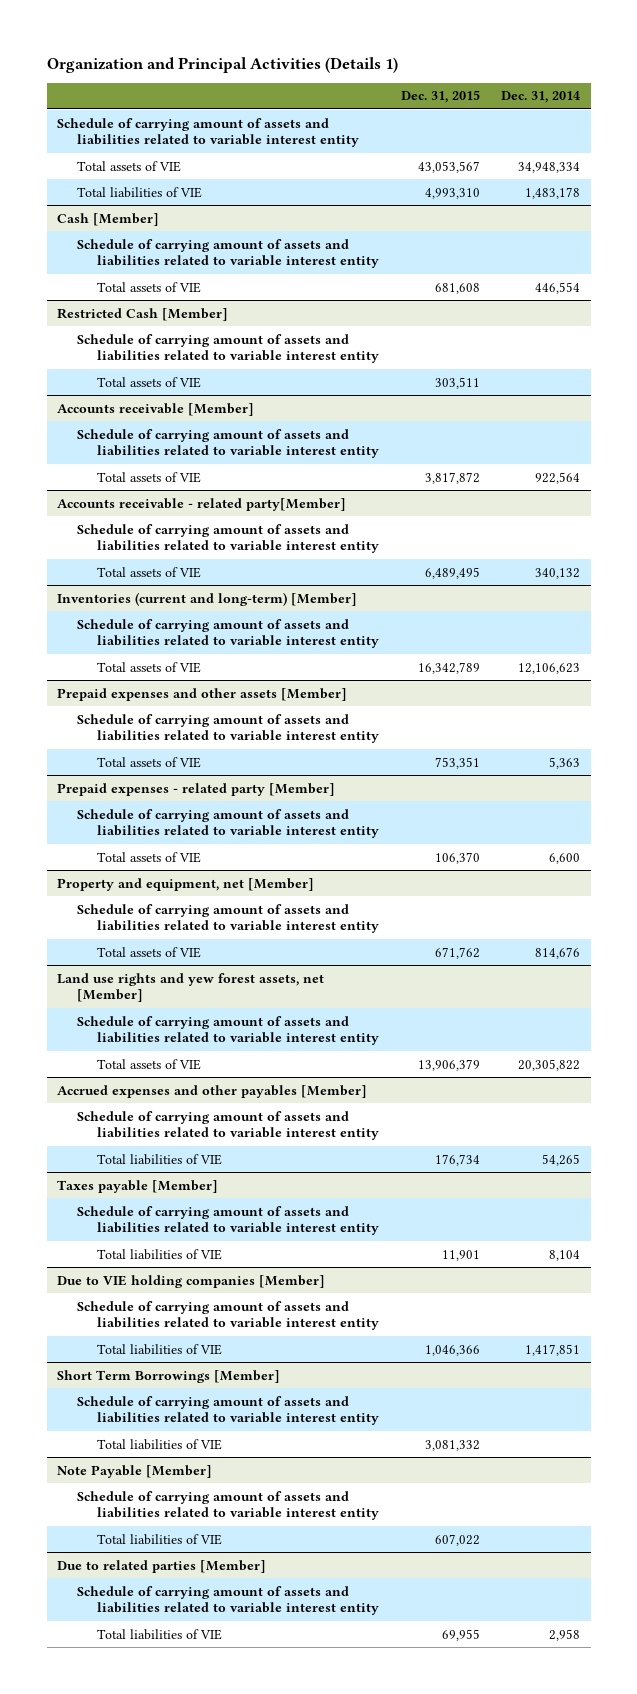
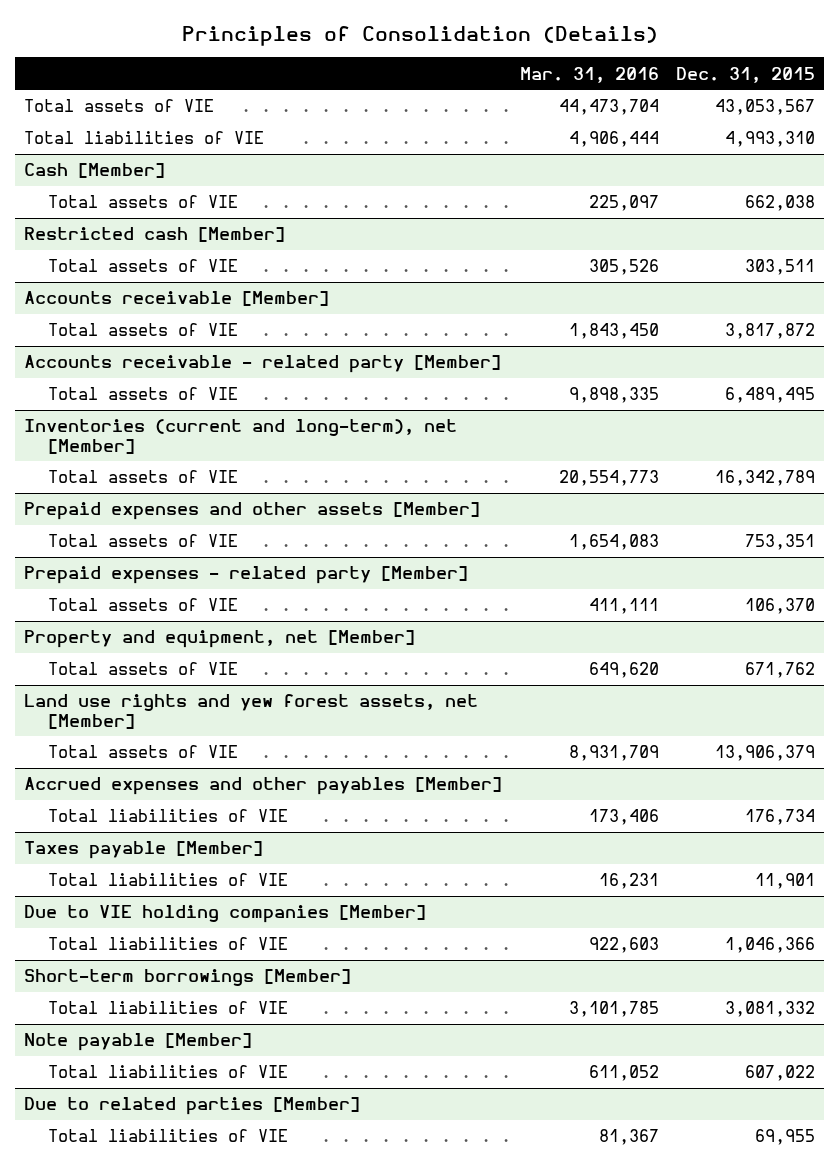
[46,56,398,73] Organization and Principal Activities (Details 1) -> [181,25,658,46] Principles of Consolidation (Details)
[500,91,580,104] Dec. 31, 2014 -> none
none -> [519,66,659,83] Mar. 31, 2016
[57,117,360,148] Schedule of carrying amount of assets and liabilities related to variable interest entity -> none
[77,238,380,269] Schedule of carrying amount of assets and liabilities related to variable interest entity -> none
[77,333,380,364] Schedule of carrying amount of assets and liabilities related to variable interest entity -> none
[434,282,480,294] 681,608 -> [745,195,816,212] 662,038
[57,307,229,321] Restricted Cash [Member] -> [23,227,285,243] Restricted cash [Member]
[77,428,380,459] Schedule of carrying amount of assets and liabilities related to variable interest entity -> none
[77,523,380,554] Schedule of carrying amount of assets and liabilities related to variable interest entity -> none
[57,497,347,511] Accounts receivable - related party[Member] -> [23,355,501,374] Accounts receivable - related party [Member]
[77,618,380,649] Schedule of carrying amount of assets and liabilities related to variable interest entity -> none
[57,591,358,606] Inventories (current and long-term) [Member] -> [23,419,457,454] Inventories (current and long-term), net [Member]
[77,713,380,744] Schedule of carrying amount of assets and liabilities related to variable interest entity -> none
[77,808,380,839] Schedule of carrying amount of assets and liabilities related to variable interest entity -> none
[77,903,380,934] Schedule of carrying amount of assets and liabilities related to variable interest entity -> none
[77,1015,380,1046] Schedule of carrying amount of assets and liabilities related to variable interest entity -> none
[77,1110,380,1141] Schedule of carrying amount of assets and liabilities related to variable interest entity -> none
[77,1205,380,1236] Schedule of carrying amount of assets and liabilities related to variable interest entity -> none
[77,1300,380,1331] Schedule of carrying amount of assets and liabilities related to variable interest entity -> none
[77,1395,380,1426] Schedule of carrying amount of assets and liabilities related to variable interest entity -> none
[57,1369,281,1383] Short Term Borrowings [Member] -> [23,969,351,987] Short-term borrowings [Member]
[77,1490,380,1521] Schedule of carrying amount of assets and liabilities related to variable interest entity -> none
[57,1464,213,1478] Note Payable [Member] -> [23,1033,252,1052] Note payable [Member]
[77,1585,380,1616] Schedule of carrying amount of assets and liabilities related to variable interest entity -> none

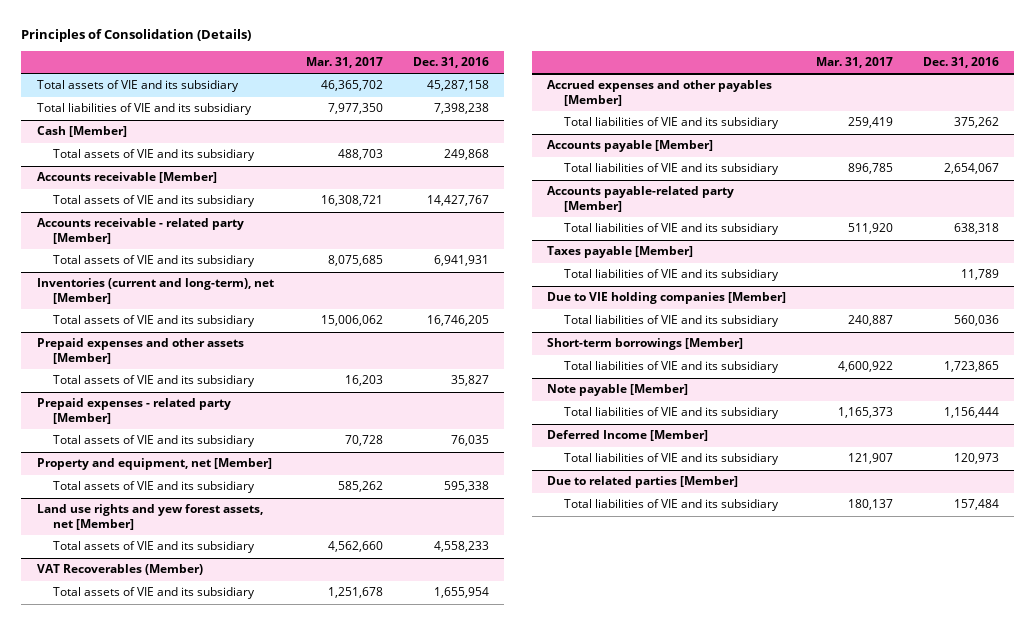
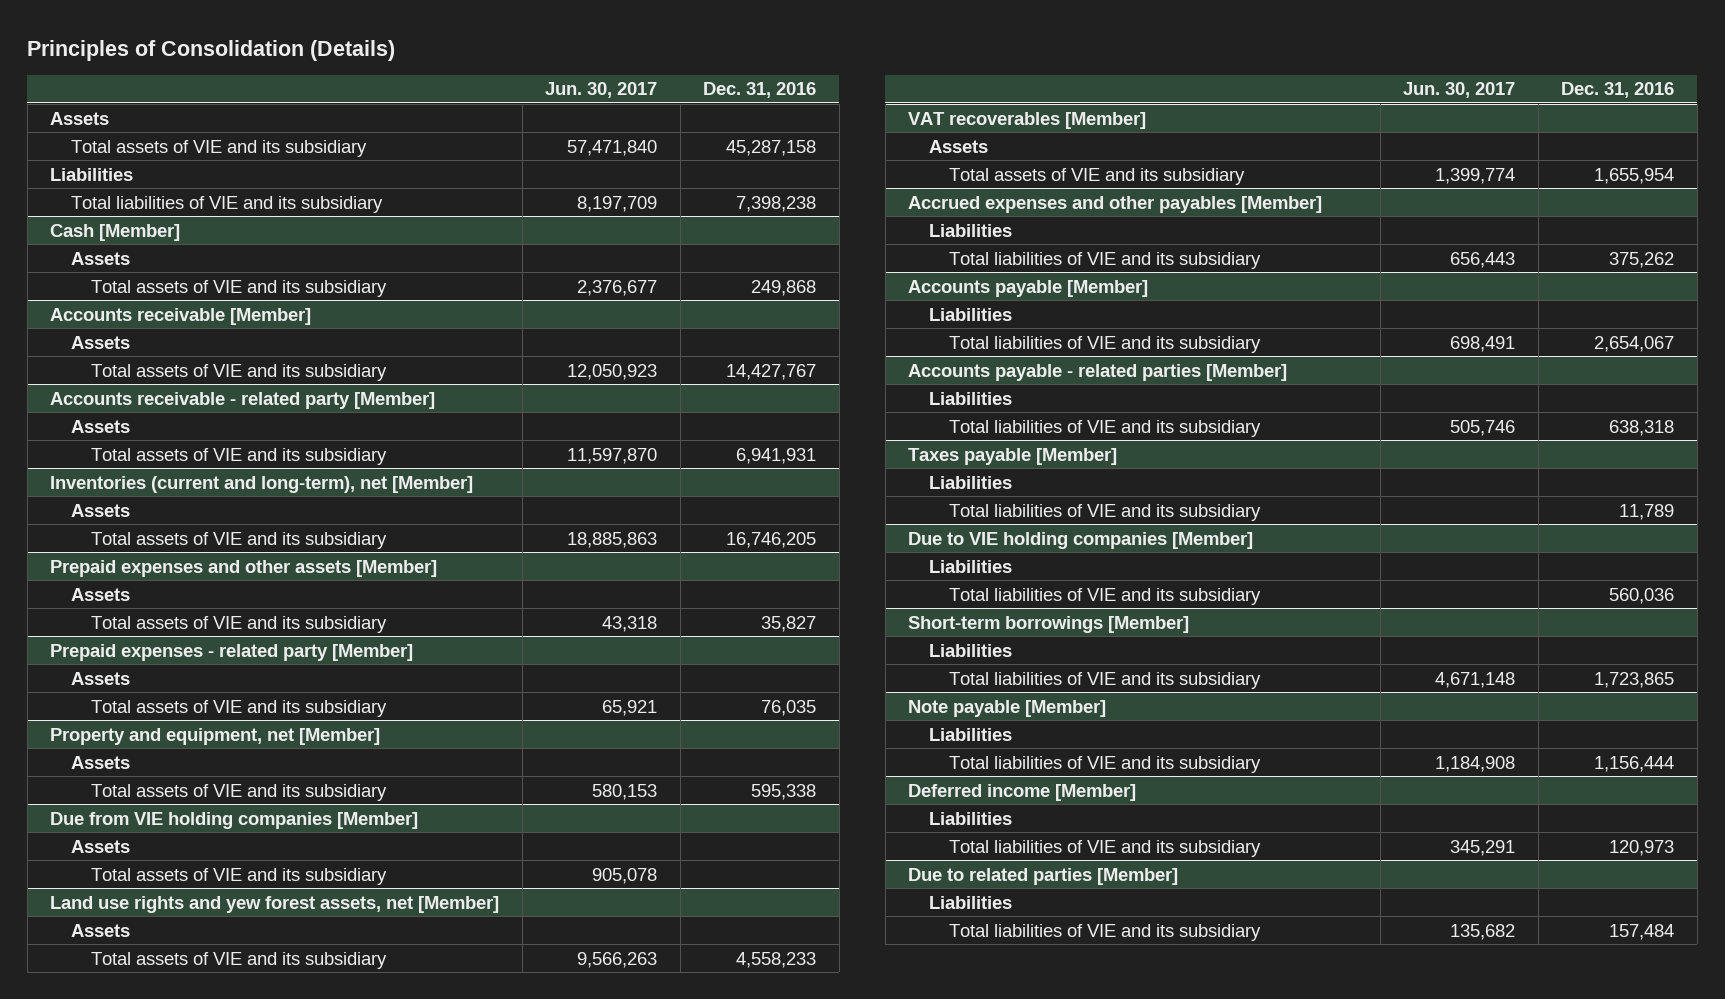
[305,57,383,69] Mar. 31, 2017 -> none
none -> [545,82,658,99] Jun. 30, 2017
none -> [50,111,110,125] Assets
none -> [50,167,134,181] Liabilities
none -> [70,251,130,265] Assets
none -> [70,335,130,349] Assets
none -> [70,419,130,433] Assets
none -> [70,503,130,517] Assets
none -> [70,587,130,601] Assets
none -> [70,671,130,685] Assets
none -> [70,755,130,769] Assets
none -> [50,811,419,829] Due from VIE holding companies [Member]
none -> [70,839,130,853] Assets
none -> [91,867,388,885] Total assets of VIE and its subsidiary
none -> [70,923,130,937] Assets
[36,564,203,576] VAT Recoverables (Member) -> [908,111,1147,129] VAT recoverables [Member]
none -> [928,139,988,153] Assets
none -> [928,223,1012,237] Liabilities
none -> [928,307,1012,321] Liabilities
[547,186,735,213] Accounts payable-related party [Member] -> [908,363,1288,381] Accounts payable - related parties [Member]
none -> [928,391,1012,405] Liabilities
none -> [928,475,1012,489] Liabilities
none -> [928,559,1012,573] Liabilities
none -> [928,643,1012,657] Liabilities
none -> [928,727,1012,741] Liabilities
[547,430,709,442] Deferred Income [Member] -> [908,783,1137,801] Deferred income [Member]
none -> [928,811,1012,825] Liabilities
none -> [928,895,1012,909] Liabilities

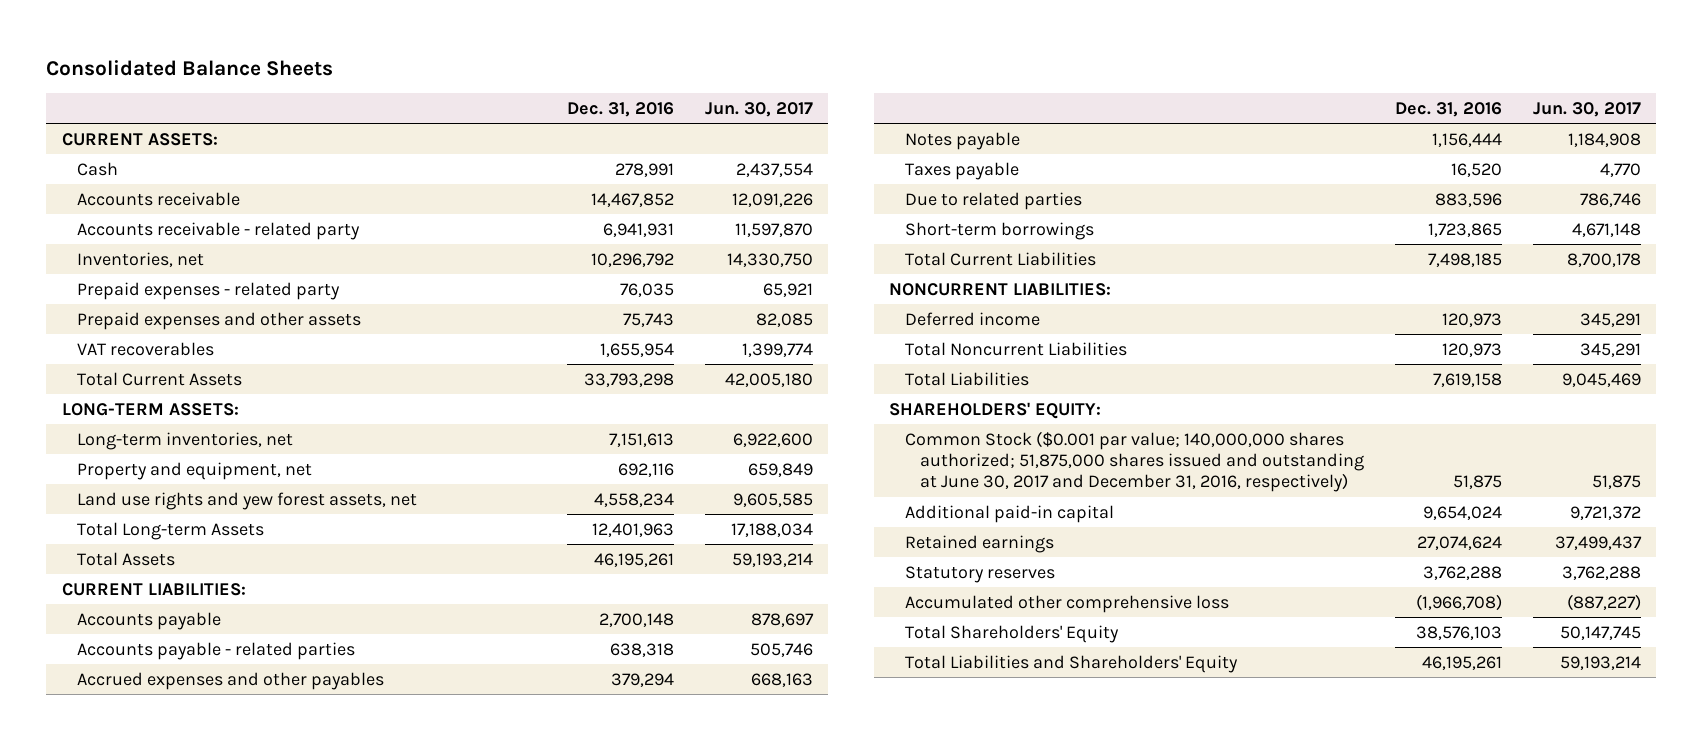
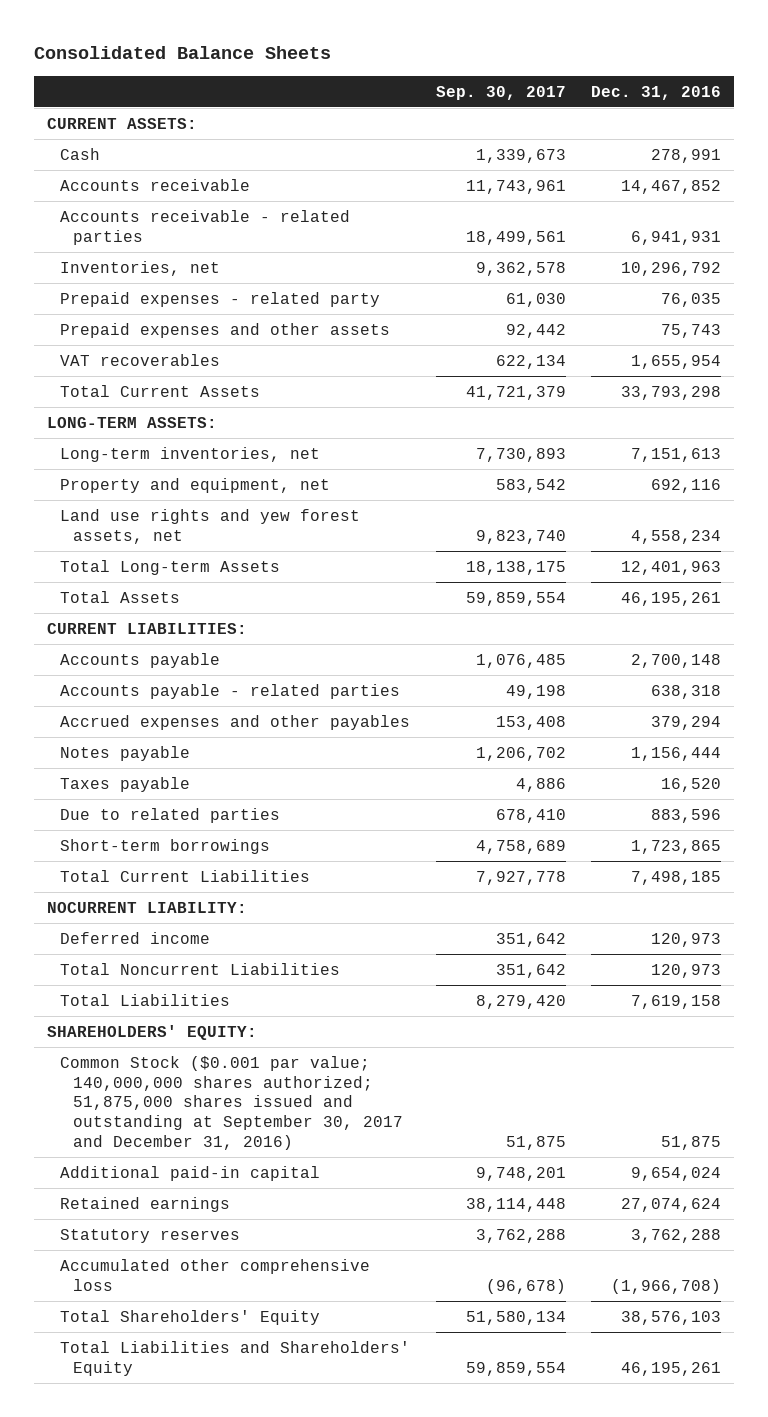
[704,101,813,117] Jun. 30, 2017 -> none
none -> [435,85,566,100] Sep. 30, 2017
[76,221,360,240] Accounts receivable - related party -> [60,210,351,245] Accounts receivable - related parties
[889,282,1112,296] NONCURRENT LIABILITIES: -> [46,902,247,914] NOCURRENT LIABILITY:
[904,430,1364,493] Common Stock ($0.001 par value; 140,000,000 shares authorized; 51,875,000 shares issued and outstanding at June 30, 2017 and December 31, 2016, respectively) -> [60,1056,404,1150] Common Stock ($0.001 par value; 140,000,000 shares authorized; 51,875,000 shares issued and outstanding at September 30, 2017 and December 31, 2016)

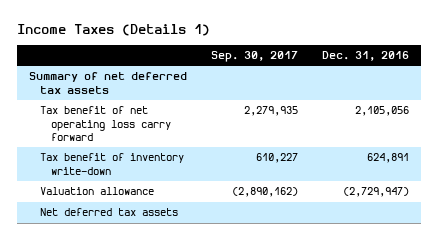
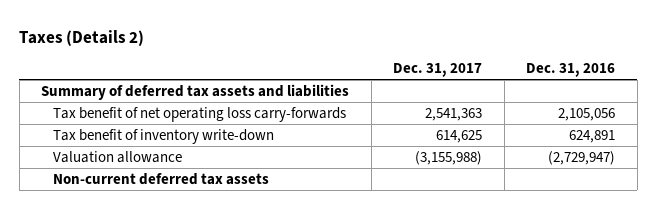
[17,24,211,37] Income Taxes (Details 1) -> [19,29,145,46] Taxes (Details 2)
[211,51,299,63] Sep. 30, 2017 -> none
none -> [393,63,483,78] Dec. 31, 2017
[29,72,188,94] Summary of net deferred tax assets -> [41,83,350,100] Summary of deferred tax assets and liabilities
[40,106,172,141] Tax benefit of net operating loss carry forward -> [52,106,346,122] Tax benefit of net operating loss carry-forwards
[40,208,179,217] Net deferred tax assets -> [52,172,269,185] Non-current deferred tax assets

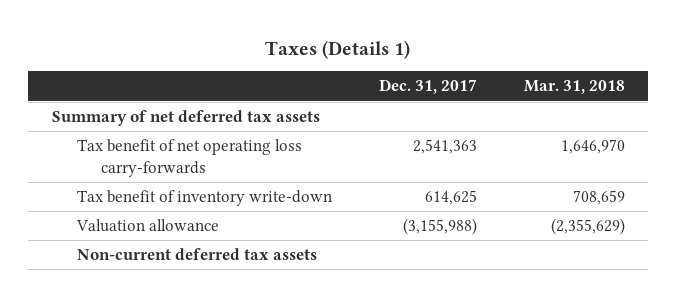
[19,29,145,46] Taxes (Details 2) -> [265,39,411,59] Taxes (Details 1)
[526,63,616,78] Dec. 31, 2016 -> none
none -> [523,80,625,95] Mar. 31, 2018
[41,83,350,100] Summary of deferred tax assets and liabilities -> [51,110,320,127] Summary of net deferred tax assets

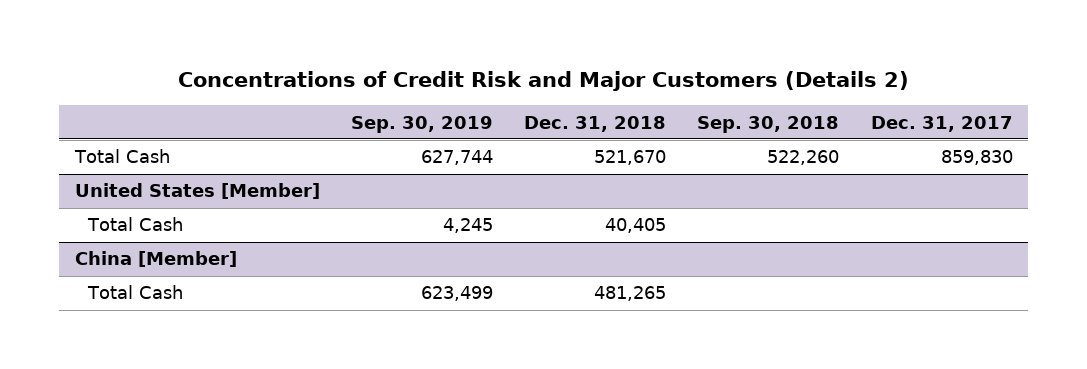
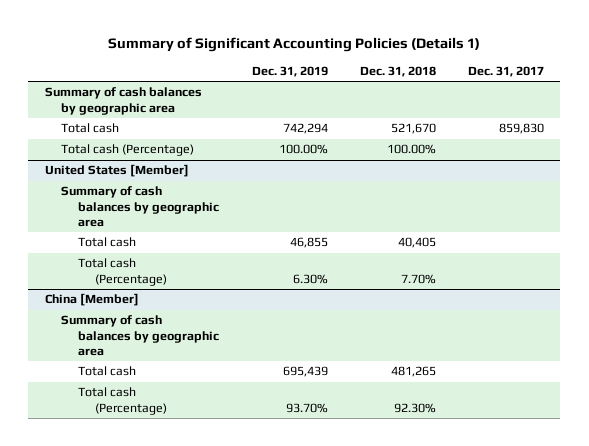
[177,71,909,92] Concentrations of Credit Risk and Major Customers (Details 2) -> [108,36,481,52] Summary of Significant Accounting Policies (Details 1)
[350,115,493,133] Sep. 30, 2019 -> none
[697,115,840,133] Sep. 30, 2018 -> none
none -> [251,65,328,77] Dec. 31, 2019
none -> [44,87,202,115] Summary of cash balances by geographic area
[73,149,170,164] Total Cash -> [61,123,120,134] Total cash
none -> [61,144,195,157] Total cash (Percentage)
none -> [61,186,220,227] Summary of cash balances by geographic area
[86,217,183,232] Total Cash -> [78,237,137,248] Total cash
none -> [78,258,167,286] Total cash (Percentage)
none -> [61,315,220,356] Summary of cash balances by geographic area
[86,285,183,300] Total Cash -> [78,366,137,377] Total cash
none -> [78,387,167,415] Total cash (Percentage)

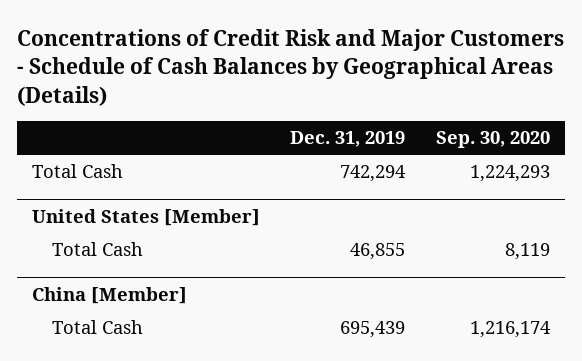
[108,36,481,52] Summary of Significant Accounting Policies (Details 1) -> [17,28,565,106] Concentrations of Credit Risk and Major Customers - Schedule of Cash Balances by Geographical Areas (Details)
[359,65,436,77] Dec. 31, 2018 -> none
[468,65,545,77] Dec. 31, 2017 -> none
none -> [435,131,550,149] Sep. 30, 2020
[44,87,202,115] Summary of cash balances by geographic area -> none
[61,144,195,157] Total cash (Percentage) -> none
[61,123,120,134] Total cash -> [32,164,124,179] Total Cash
[61,186,220,227] Summary of cash balances by geographic area -> none
[78,258,167,286] Total cash (Percentage) -> none
[78,237,137,248] Total cash -> [52,242,144,257] Total Cash
[61,315,220,356] Summary of cash balances by geographic area -> none
[78,387,167,415] Total cash (Percentage) -> none
[78,366,137,377] Total cash -> [52,320,144,335] Total Cash

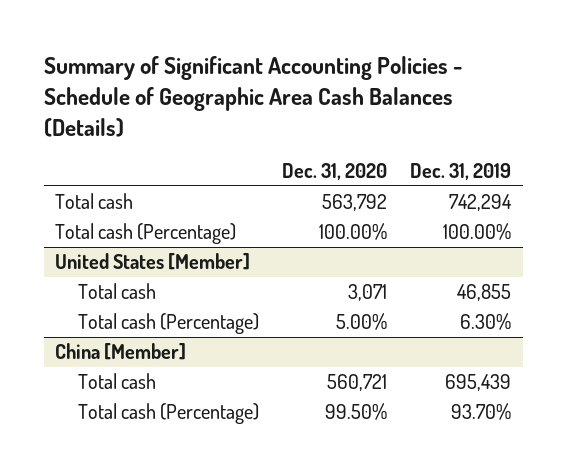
[17,28,565,106] Concentrations of Credit Risk and Major Customers - Schedule of Cash Balances by Geographical Areas (Details) -> [43,56,463,137] Summary of Significant Accounting Policies - Schedule of Geographic Area Cash Balances (Details)
[435,131,550,149] Sep. 30, 2020 -> none
none -> [282,162,388,180] Dec. 31, 2020
[32,164,124,179] Total Cash -> [55,193,134,210] Total cash
none -> [55,223,237,245] Total cash (Percentage)
[52,242,144,257] Total Cash -> [77,283,156,300] Total cash
none -> [77,313,259,335] Total cash (Percentage)
[52,320,144,335] Total Cash -> [77,373,156,390] Total cash
none -> [77,403,259,425] Total cash (Percentage)

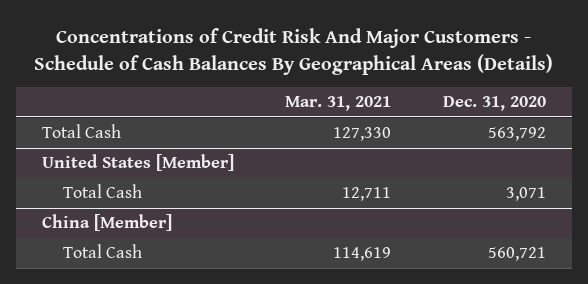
[43,56,463,137] Summary of Significant Accounting Policies - Schedule of Geographic Area Cash Balances (Details) -> [33,27,553,75] Concentrations of Credit Risk And Major Customers - Schedule of Cash Balances By Geographical Areas (Details)
[410,162,512,180] Dec. 31, 2019 -> none
none -> [285,96,392,112] Mar. 31, 2021
[55,223,237,245] Total cash (Percentage) -> none
[55,193,134,210] Total cash -> [41,124,121,139] Total Cash
[77,313,259,335] Total cash (Percentage) -> none
[77,283,156,300] Total cash -> [62,184,142,199] Total Cash
[77,403,259,425] Total cash (Percentage) -> none
[77,373,156,390] Total cash -> [62,244,142,259] Total Cash

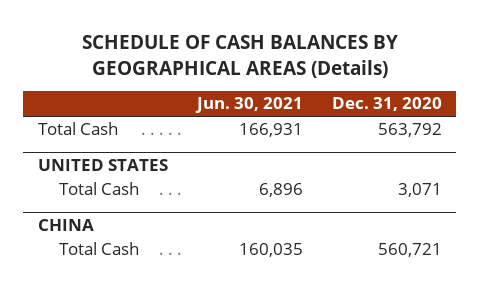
[33,27,553,75] Concentrations of Credit Risk And Major Customers - Schedule of Cash Balances By Geographical Areas (Details) -> [81,34,398,78] SCHEDULE OF CASH BALANCES BY GEOGRAPHICAL AREAS (Details)
[285,96,392,112] Mar. 31, 2021 -> none
none -> [194,97,303,114] Jun. 30, 2021
[41,154,234,172] United States [Member] -> [37,158,168,171] UNITED STATES
[41,214,172,232] China [Member] -> [37,218,94,231] CHINA

